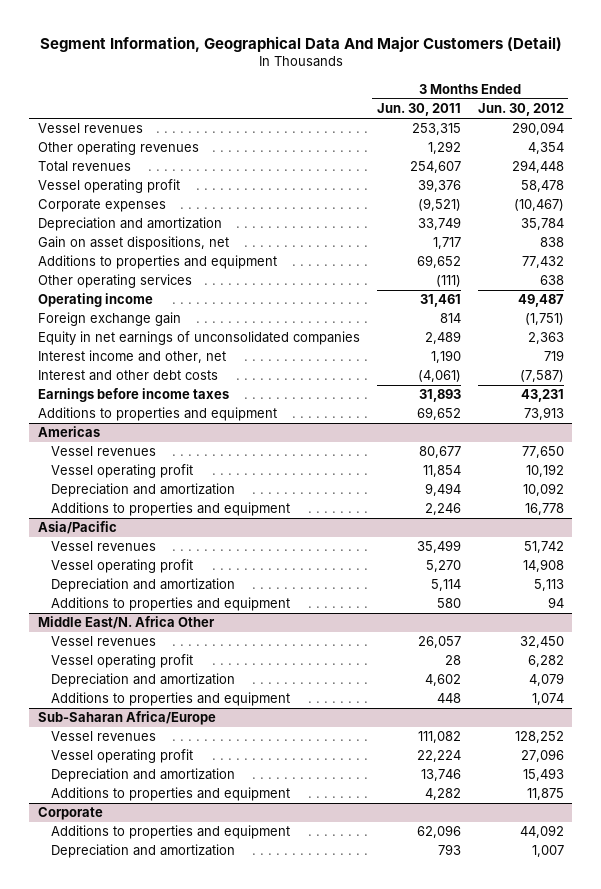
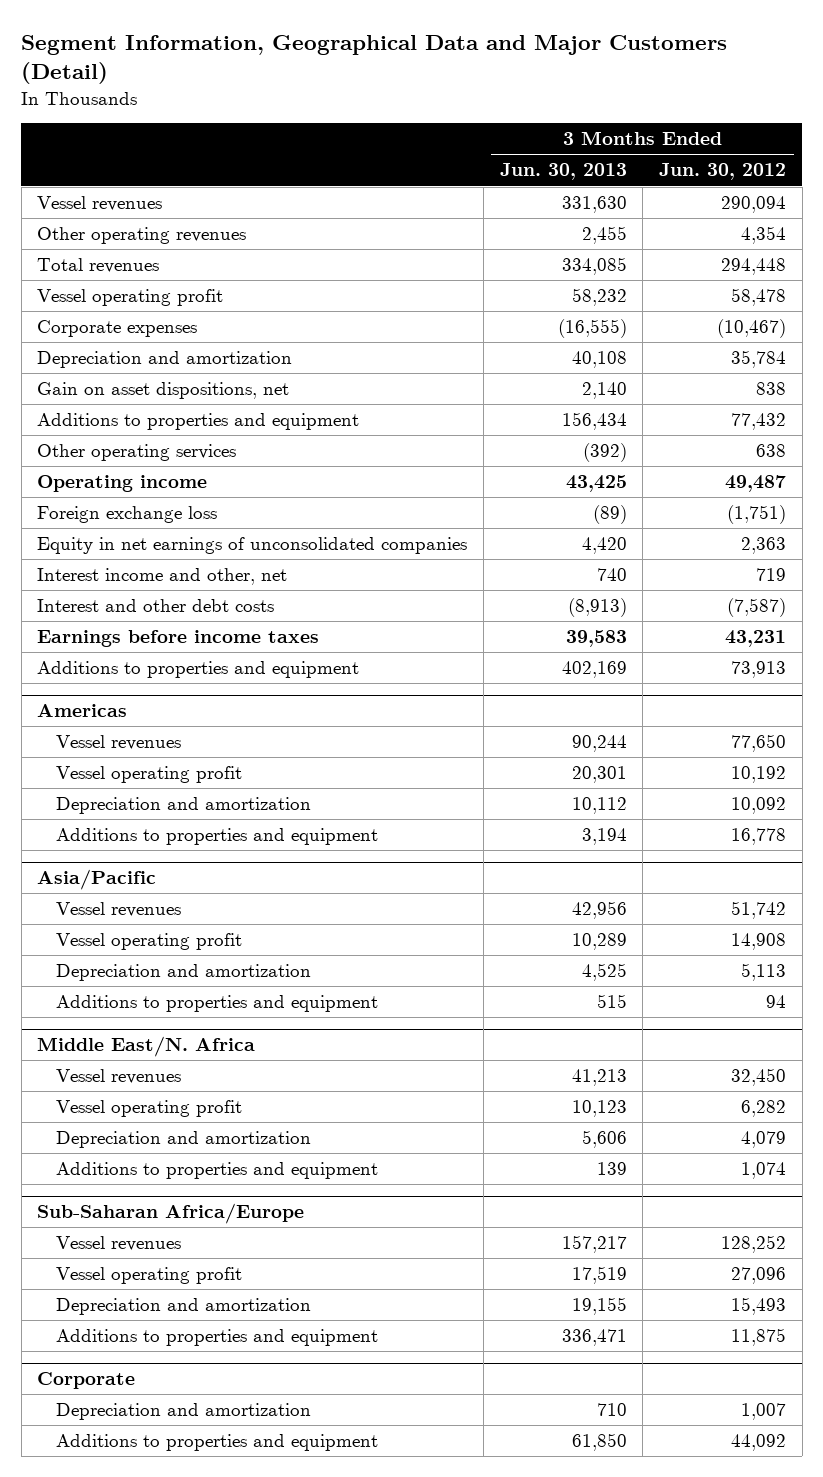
[39,36,562,53] Segment Information, Geographical Data And Major Customers (Detail) -> [21,35,728,85] Segment Information, Geographical Data and Major Customers (Detail)
[376,103,461,117] Jun. 30, 2011 -> none
none -> [499,163,627,181] Jun. 30, 2013
[37,312,181,327] Foreign exchange gain -> [37,506,218,524] Foreign exchange loss
[37,616,215,630] Middle East/N. Africa Other -> [37,1036,256,1058] Middle East/N. Africa
[50,825,290,840] Additions to properties and equipment -> [56,1434,379,1452] Additions to properties and equipment

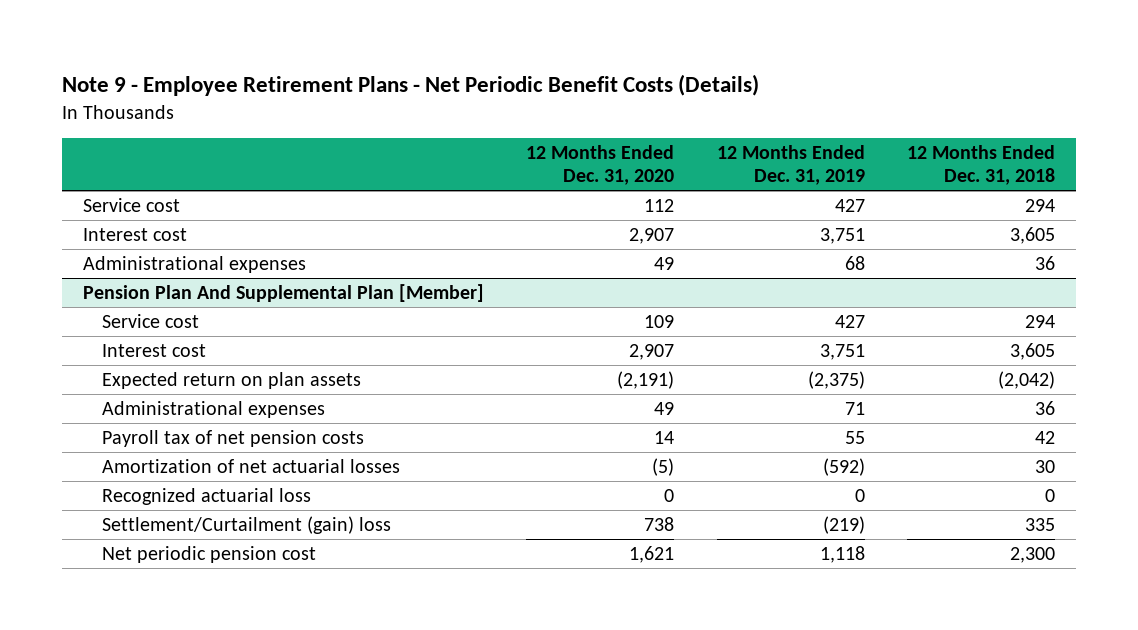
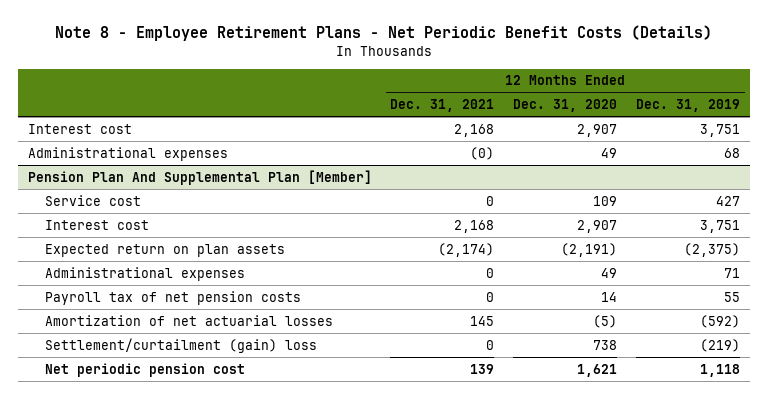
[61,74,759,97] Note 9 - Employee Retirement Plans - Net Periodic Benefit Costs (Details) -> [54,25,712,42] Note 8 - Employee Retirement Plans - Net Periodic Benefit Costs (Details)
[907,145,1056,186] 12 Months Ended Dec. 31, 2018 -> none
none -> [390,99,495,113] Dec. 31, 2021
[82,197,180,212] Service cost -> none
[101,487,311,505] Recognized actuarial loss -> none
[101,515,391,534] Settlement/Curtailment (gain) loss -> [44,337,317,353] Settlement/curtailment (gain) loss

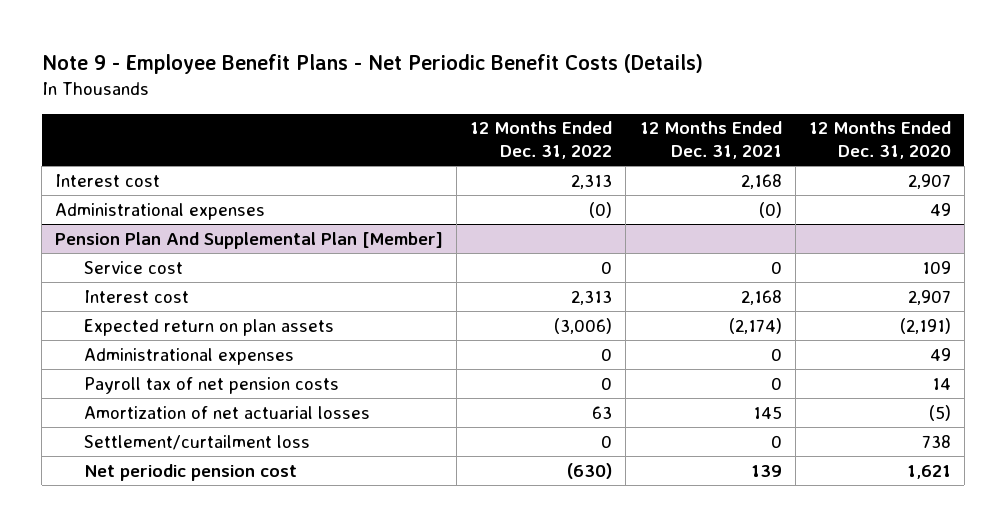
[54,25,712,42] Note 8 - Employee Retirement Plans - Net Periodic Benefit Costs (Details) -> [41,54,703,75] Note 9 - Employee Benefit Plans - Net Periodic Benefit Costs (Details)
[636,99,741,113] Dec. 31, 2019 -> none
none -> [470,121,613,160] 12 Months Ended Dec. 31, 2022
[44,337,317,353] Settlement/curtailment (gain) loss -> [83,434,310,450] Settlement/curtailment loss

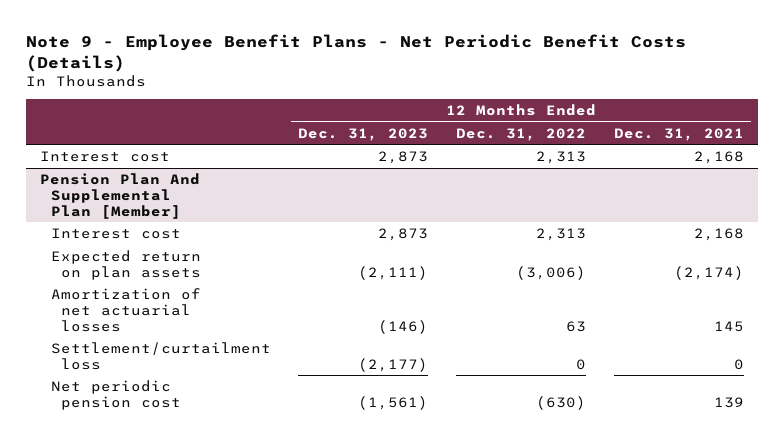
[808,121,951,160] 12 Months Ended Dec. 31, 2020 -> none
none -> [298,127,429,141] Dec. 31, 2023
[55,202,266,220] Administrational expenses -> none
[83,260,183,274] Service cost -> none
[83,347,294,365] Administrational expenses -> none
[83,376,339,394] Payroll tax of net pension costs -> none

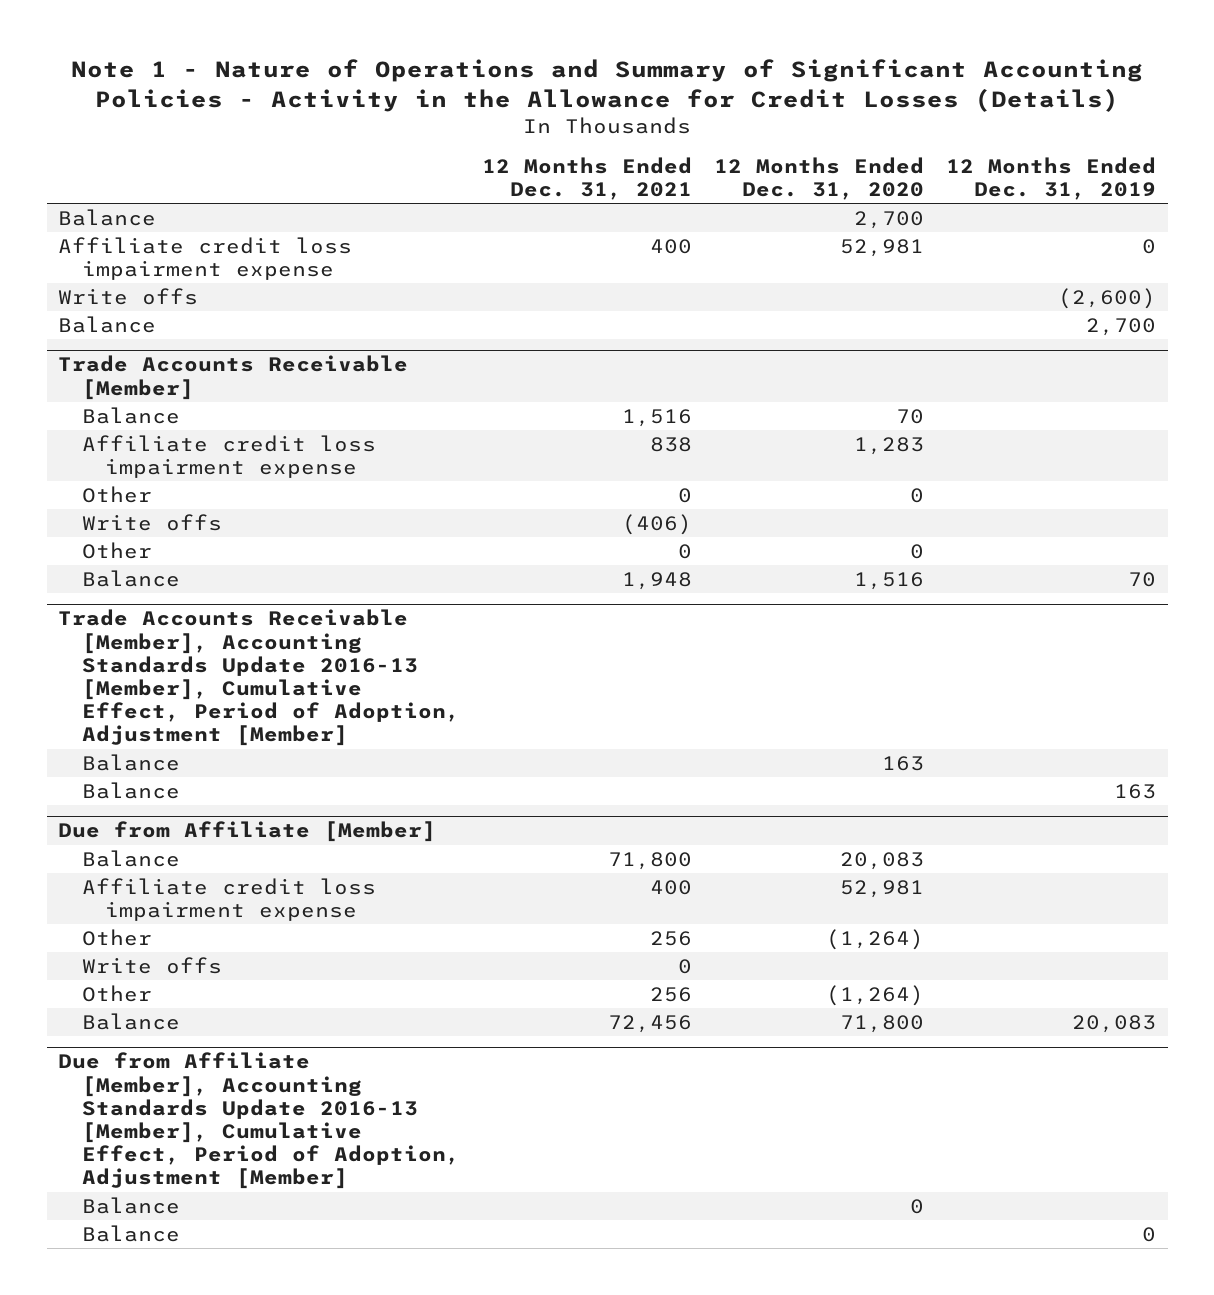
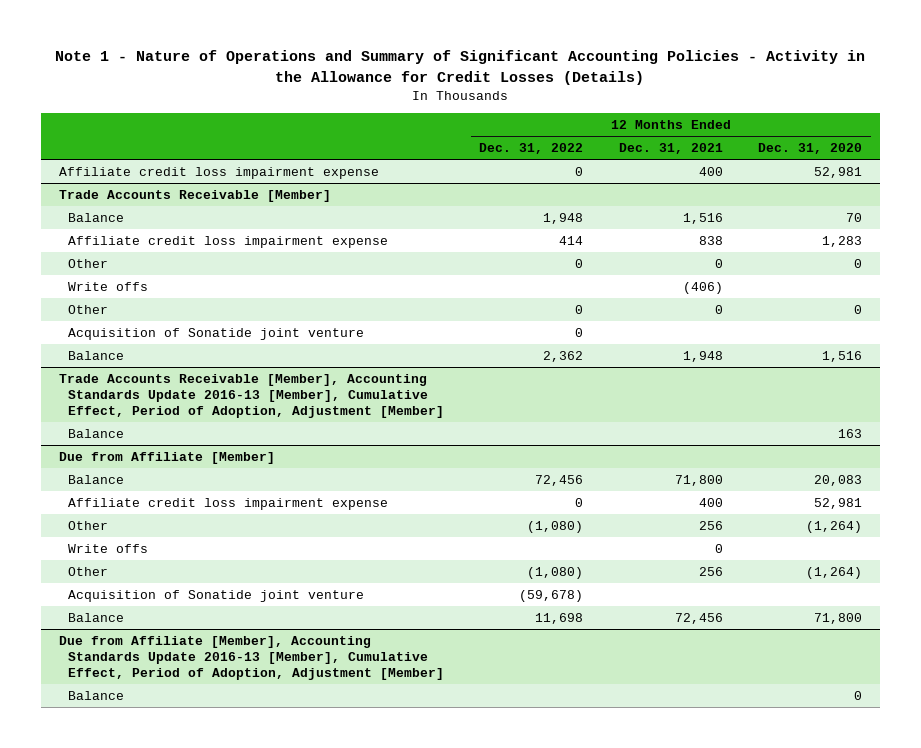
[946,157,1157,201] 12 Months Ended Dec. 31, 2019 -> none
none -> [479,143,584,155] Dec. 31, 2022
[58,208,157,226] Balance -> none
[58,287,199,305] Write offs -> none
[58,315,157,333] Balance -> none
none -> [68,327,365,340] Acquisition of Sonatide joint venture
[81,781,180,799] Balance -> none
none -> [68,589,365,602] Acquisition of Sonatide joint venture
[81,1224,180,1242] Balance -> none

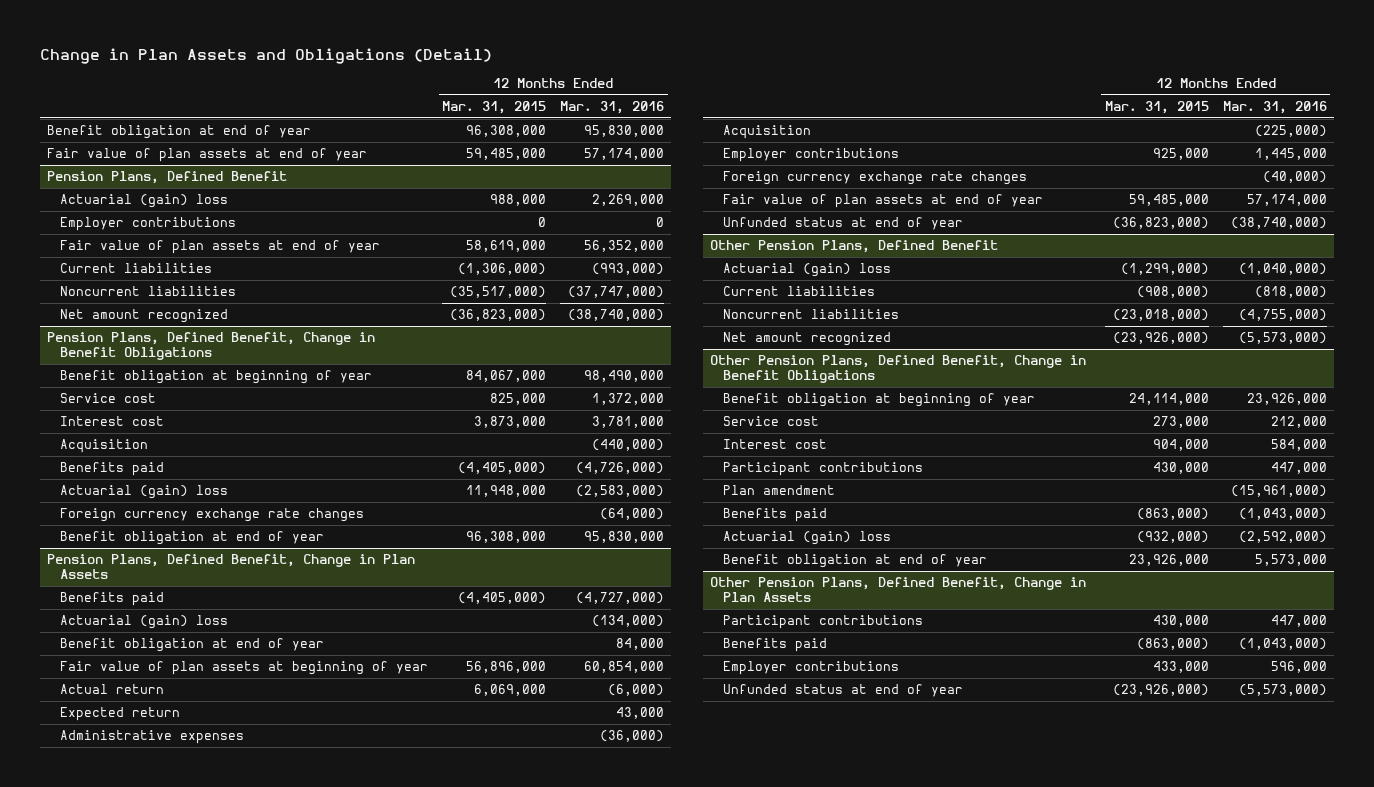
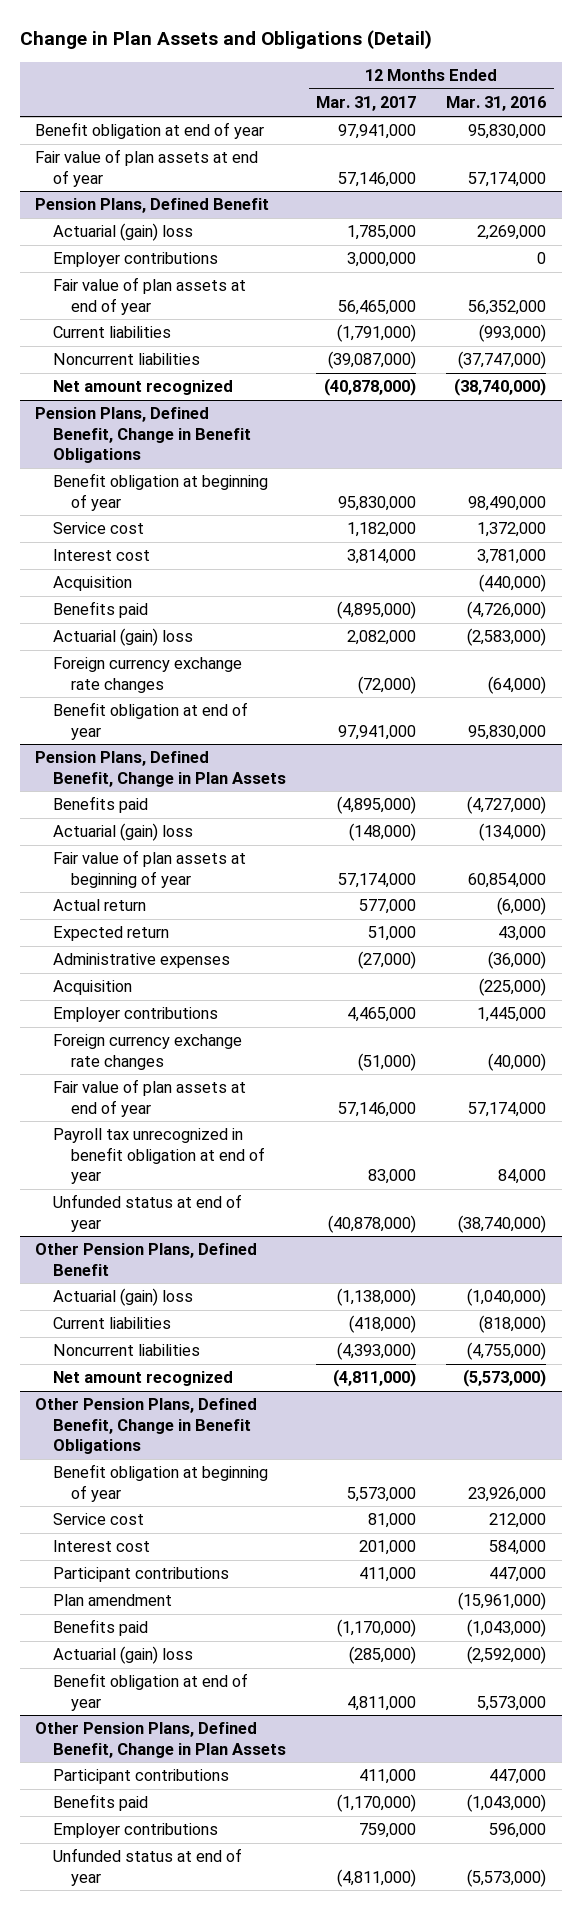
[442,100,547,114] Mar. 31, 2015 -> none
none -> [316,96,417,112] Mar. 31, 2017
[60,638,325,653] Benefit obligation at end of year -> none
none -> [52,1128,265,1184] Payroll tax unrecognized in benefit obligation at end of year

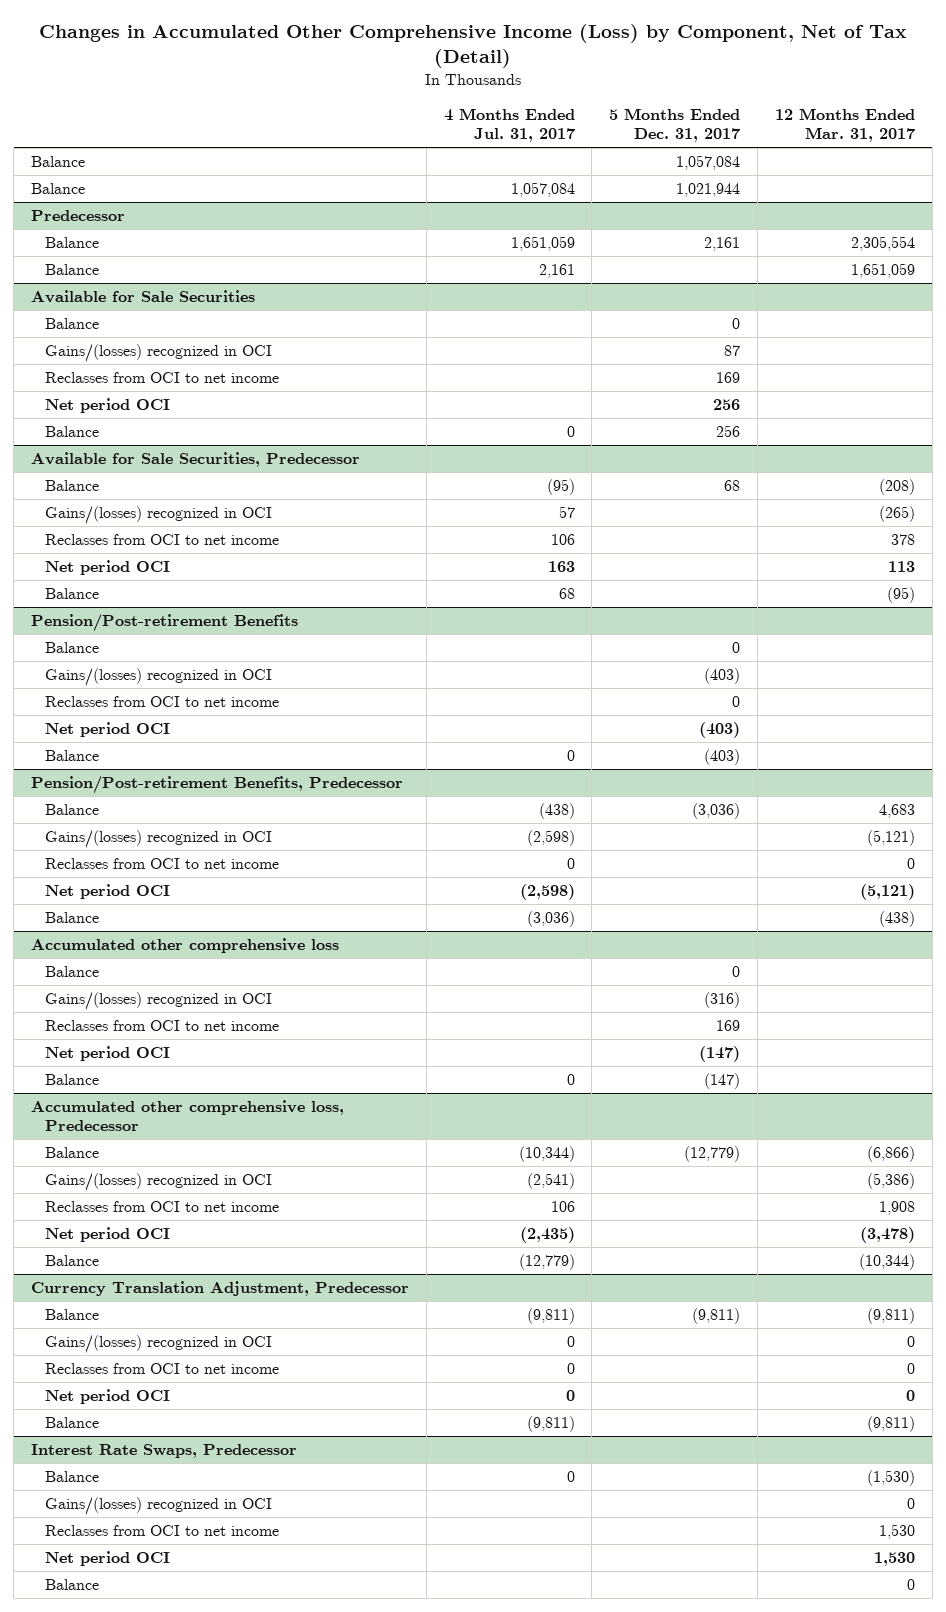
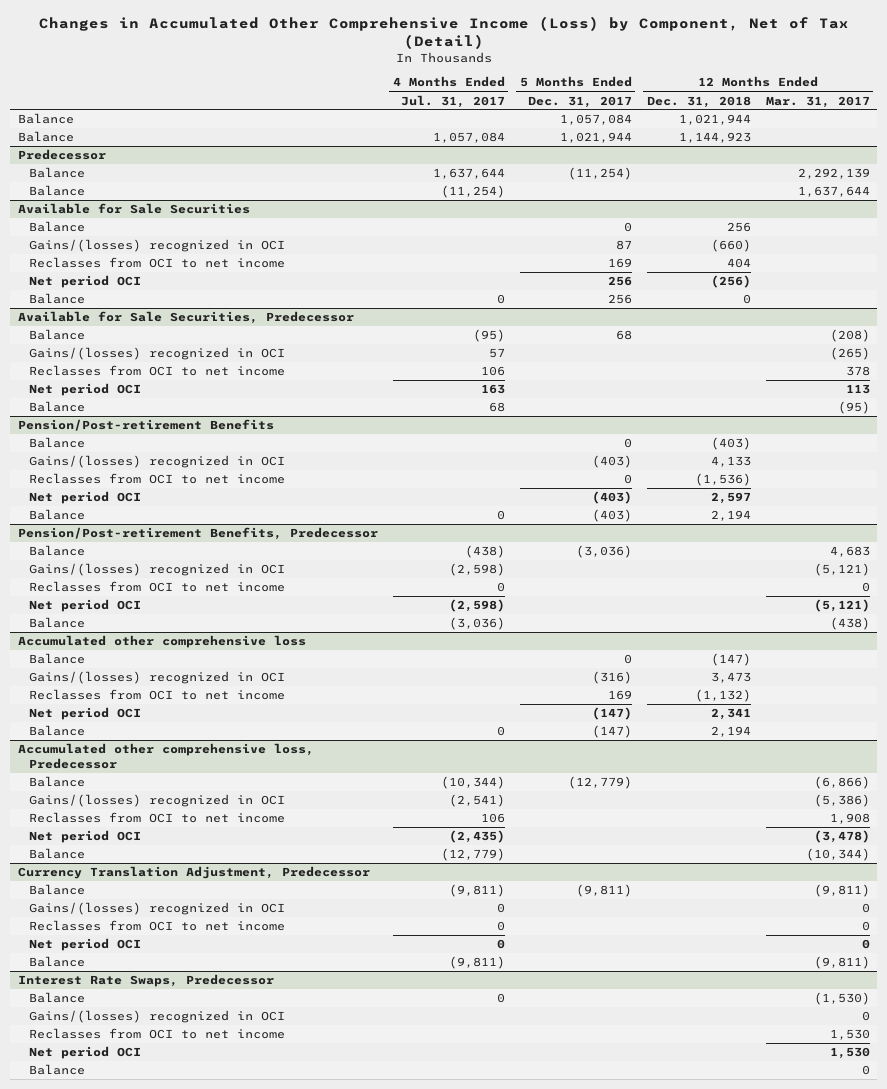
none -> [646,95,751,108] Dec. 31, 2018
[510,235,575,251] 1,651,059 -> [432,168,505,180] 1,637,644
[704,236,741,251] 2,161 -> [567,167,632,181] (11,254)
[850,235,915,251] 2,305,554 -> [797,168,870,180] 2,292,139
[538,263,575,278] 2,161 -> [440,185,505,199] (11,254)
[850,262,915,278] 1,651,059 -> [797,186,870,198] 1,637,644

